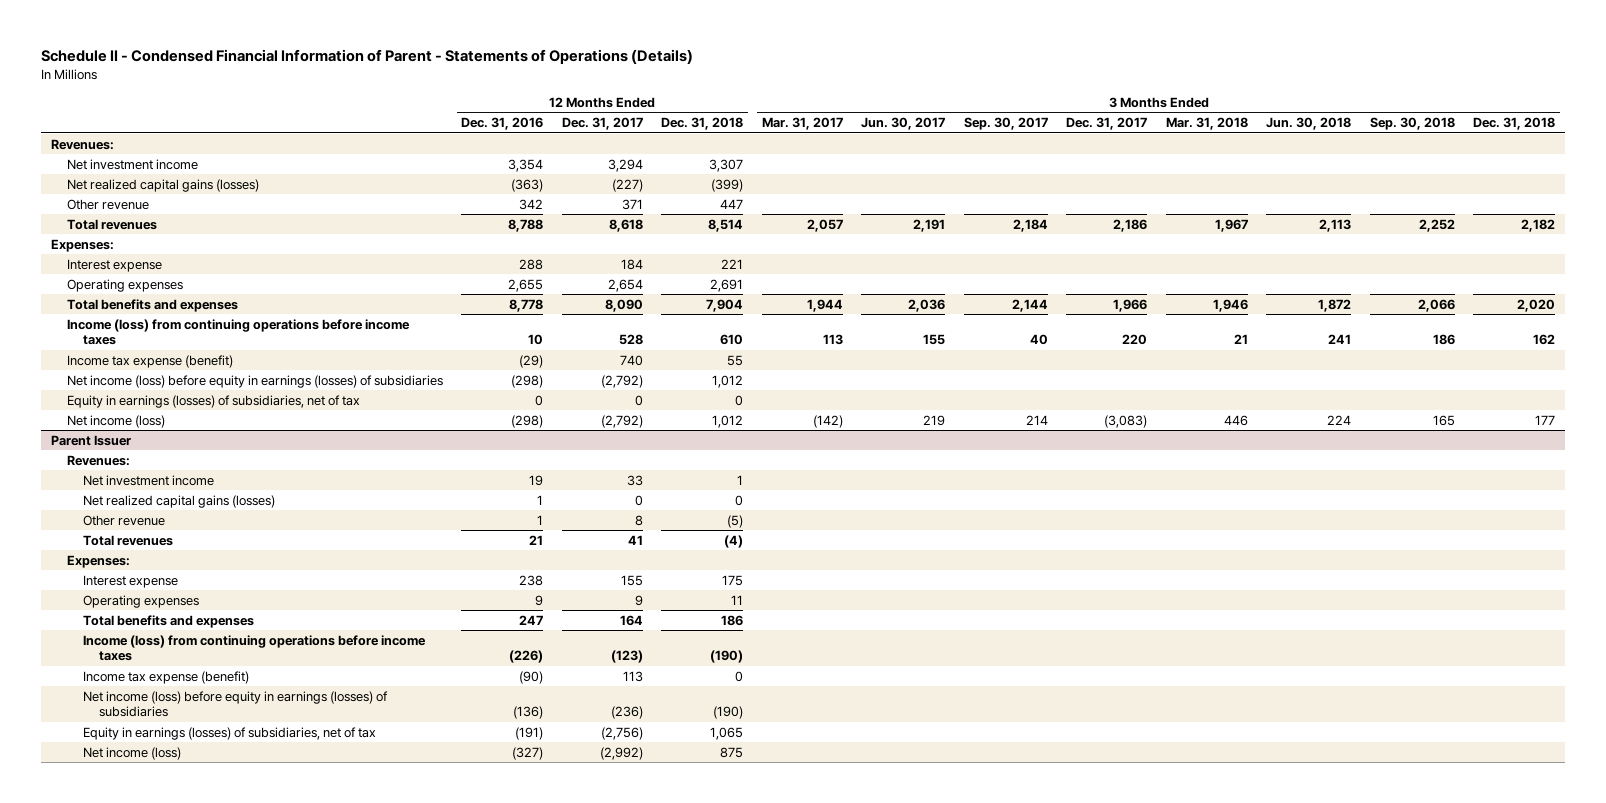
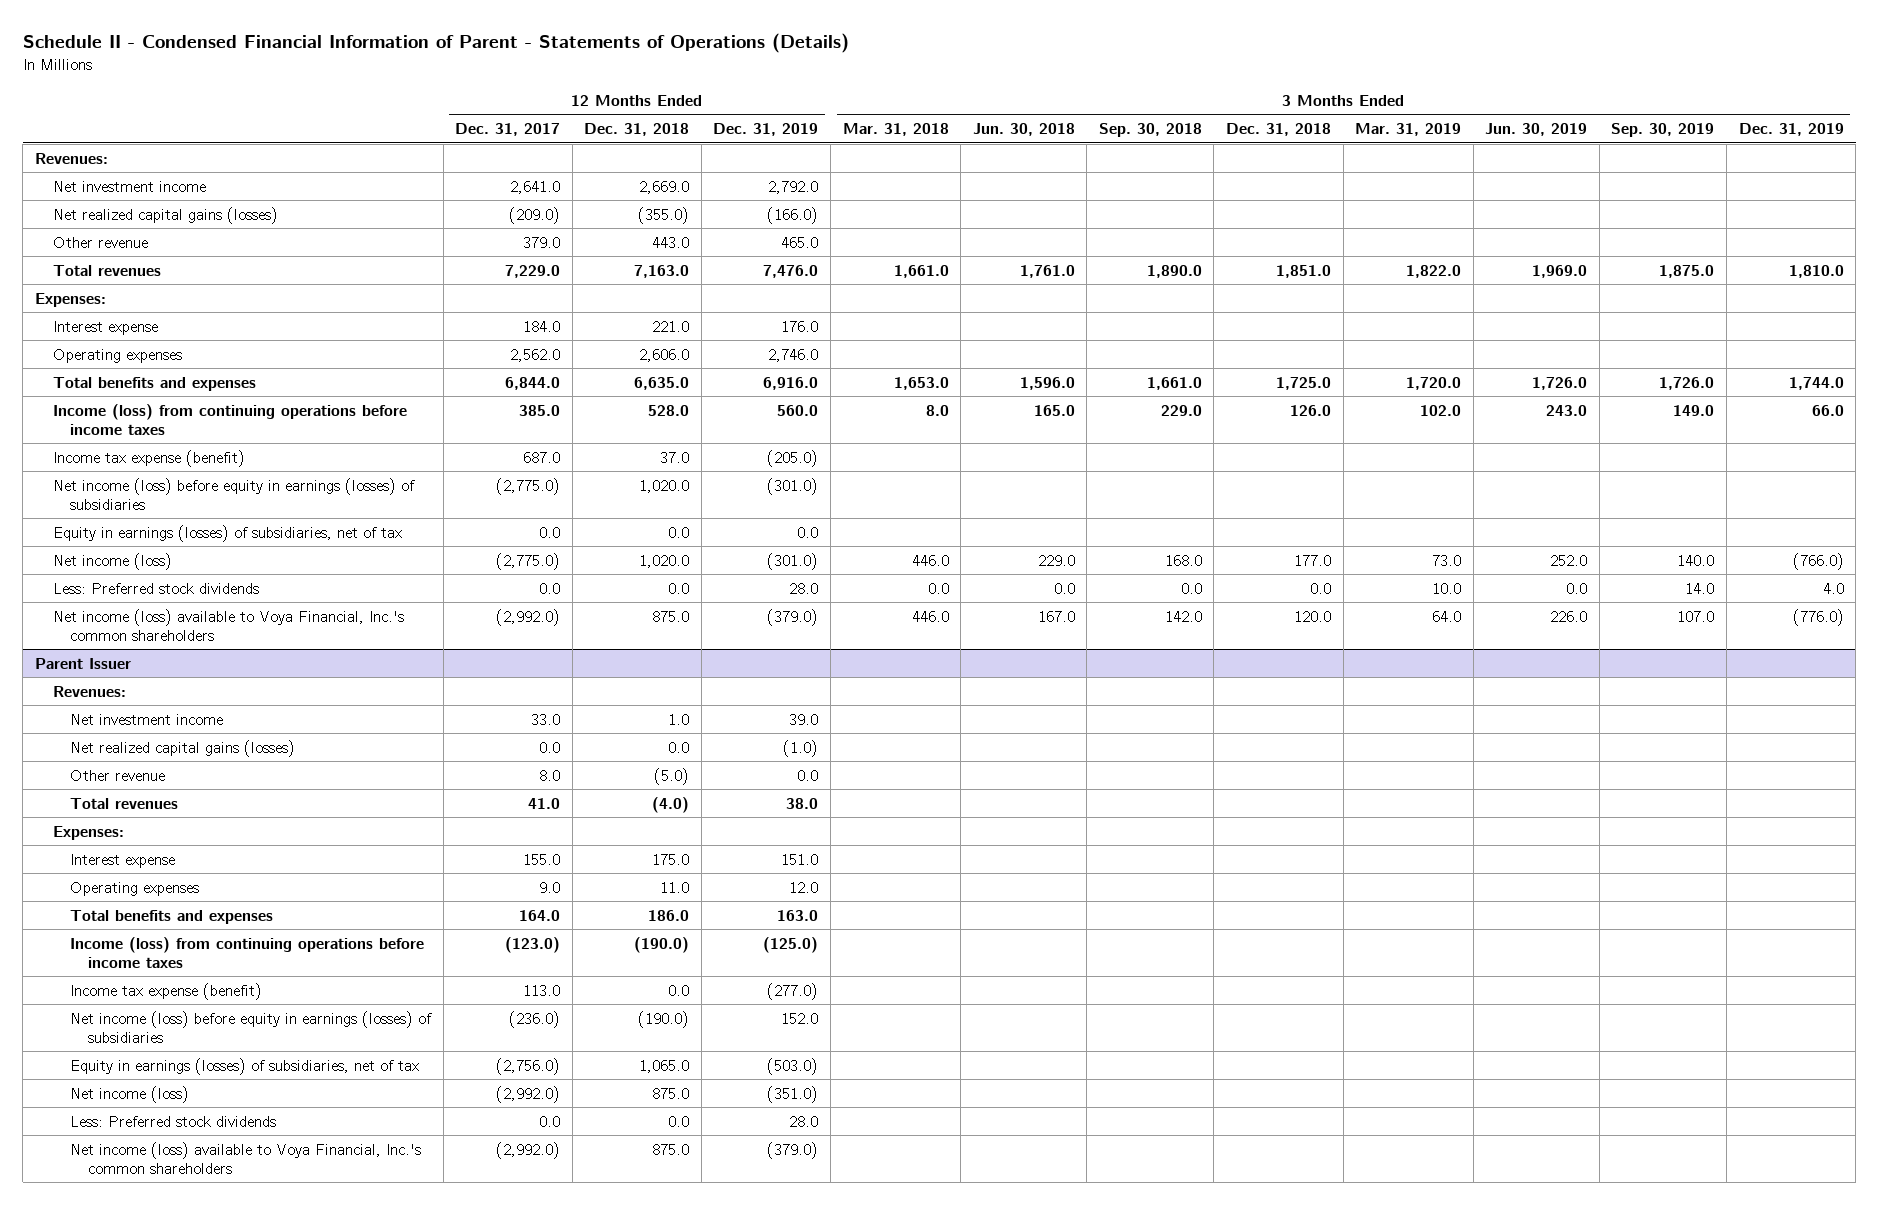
[461,117,544,131] Dec. 31, 2016 -> none
[761,117,843,131] Mar. 31, 2017 -> none
[861,117,946,131] Jun. 30, 2017 -> none
[963,117,1048,131] Sep. 30, 2017 -> none
[1066,117,1148,131] Dec. 31, 2017 -> none
none -> [713,123,819,137] Dec. 31, 2019
none -> [1355,123,1462,137] Mar. 31, 2019
none -> [1485,123,1588,137] Jun. 30, 2019
none -> [1611,123,1715,138] Sep. 30, 2019
none -> [1738,123,1844,137] Dec. 31, 2019
[607,158,643,172] 3,294 -> [510,180,561,194] 2,641.0
[709,158,744,172] 3,307 -> [639,180,690,194] 2,669.0
[611,178,643,192] (227) -> [509,206,561,224] (209.0)
[711,178,744,192] (399) -> [638,206,690,224] (355.0)
[621,198,643,210] 371 -> [523,236,561,248] 379.0
[720,198,744,209] 447 -> [652,236,690,248] 443.0
[608,218,643,232] 8,618 -> [505,264,561,278] 7,229.0
[708,218,744,232] 8,514 -> [634,264,690,278] 7,163.0
[1214,218,1248,232] 1,967 -> [893,264,949,278] 1,661.0
[1319,218,1352,232] 2,113 -> [1019,264,1075,278] 1,761.0
[1418,218,1455,232] 2,252 -> [1146,264,1202,278] 1,890.0
[1521,218,1556,232] 2,182 -> [1276,264,1332,278] 1,851.0
[620,258,643,270] 184 -> [523,320,561,332] 184.0
[721,258,744,269] 221 -> [652,320,690,332] 221.0
[607,278,643,292] 2,654 -> [510,348,561,362] 2,562.0
[710,278,744,292] 2,691 -> [639,348,690,362] 2,606.0
[604,298,643,312] 8,090 -> [505,376,561,390] 6,844.0
[706,298,744,312] 7,904 -> [634,376,690,390] 6,635.0
[1212,298,1248,312] 1,946 -> [893,376,949,390] 1,653.0
[1318,298,1352,312] 1,872 -> [1019,376,1075,390] 1,596.0
[1417,298,1455,312] 2,066 -> [1146,376,1202,390] 1,661.0
[1517,298,1556,312] 2,020 -> [1276,376,1332,390] 1,725.0
[618,334,643,346] 528 -> [519,404,561,416] 385.0
[720,334,744,346] 610 -> [648,404,690,416] 528.0
[1233,334,1248,345] 21 -> [925,404,949,416] 8.0
[1328,334,1352,345] 241 -> [1033,404,1075,416] 165.0
[1432,334,1455,346] 186 -> [1160,404,1202,416] 229.0
[1533,334,1556,346] 162 -> [1290,404,1332,416] 126.0
[619,354,643,366] 740 -> [523,451,561,463] 687.0
[727,354,744,366] 55 -> [660,451,690,463] 37.0
[600,374,643,388] (2,792) -> [496,477,561,495] (2,775.0)
[712,374,744,388] 1,012 -> [639,479,690,493] 1,020.0
[634,394,643,406] 0 -> [539,526,561,538] 0.0
[735,394,744,406] 0 -> [668,526,690,538] 0.0
[600,414,643,428] (2,792) -> [496,552,561,570] (2,775.0)
[712,414,744,428] 1,012 -> [639,554,690,568] 1,020.0
[1223,414,1248,426] 446 -> [911,554,949,566] 446.0
[1327,414,1352,425] 224 -> [1037,554,1075,566] 229.0
[1432,414,1455,426] 165 -> [1164,554,1202,566] 168.0
[1535,414,1556,425] 177 -> [1294,554,1332,566] 177.0
none -> [52,582,259,594] Less: Preferred stock dividends
none -> [52,608,404,641] Net income (loss) available to Voya Financial, Inc.'s common shareholders
[626,474,643,486] 33 -> [531,713,561,725] 33.0
[737,474,744,485] 1 -> [668,713,690,725] 1.0
[634,494,643,506] 0 -> [539,741,561,753] 0.0
[735,494,744,506] 0 -> [668,741,690,753] 0.0
[634,514,643,526] 8 -> [539,769,561,781] 8.0
[727,514,744,528] (5) -> [654,767,690,785] (5.0)
[627,534,643,545] 41 -> [528,797,561,809] 41.0
[724,534,744,548] (4) -> [652,796,690,813] (4.0)
[620,574,643,586] 155 -> [523,853,561,865] 155.0
[722,574,744,586] 175 -> [652,853,690,865] 175.0
[634,594,643,606] 9 -> [539,881,561,893] 9.0
[731,594,744,605] 11 -> [660,881,690,893] 11.0
[619,614,643,626] 164 -> [519,909,561,921] 164.0
[721,614,744,626] 186 -> [648,909,690,921] 186.0
[610,650,643,664] (123) -> [505,936,561,953] (123.0)
[710,650,744,664] (190) -> [634,936,690,953] (190.0)
[622,670,643,682] 113 -> [523,984,561,996] 113.0
[735,670,744,682] 0 -> [668,984,690,996] 0.0
[610,706,643,720] (236) -> [509,1010,561,1028] (236.0)
[713,706,744,720] (190) -> [638,1010,690,1028] (190.0)
[600,726,643,740] (2,756) -> [496,1057,561,1075] (2,756.0)
[710,726,744,740] 1,065 -> [639,1059,690,1073] 1,065.0
[599,746,643,760] (2,992) -> [496,1085,561,1103] (2,992.0)
[720,746,744,758] 875 -> [652,1087,690,1099] 875.0
none -> [70,1115,277,1127] Less: Preferred stock dividends
none -> [70,1141,422,1174] Net income (loss) available to Voya Financial, Inc.'s common shareholders

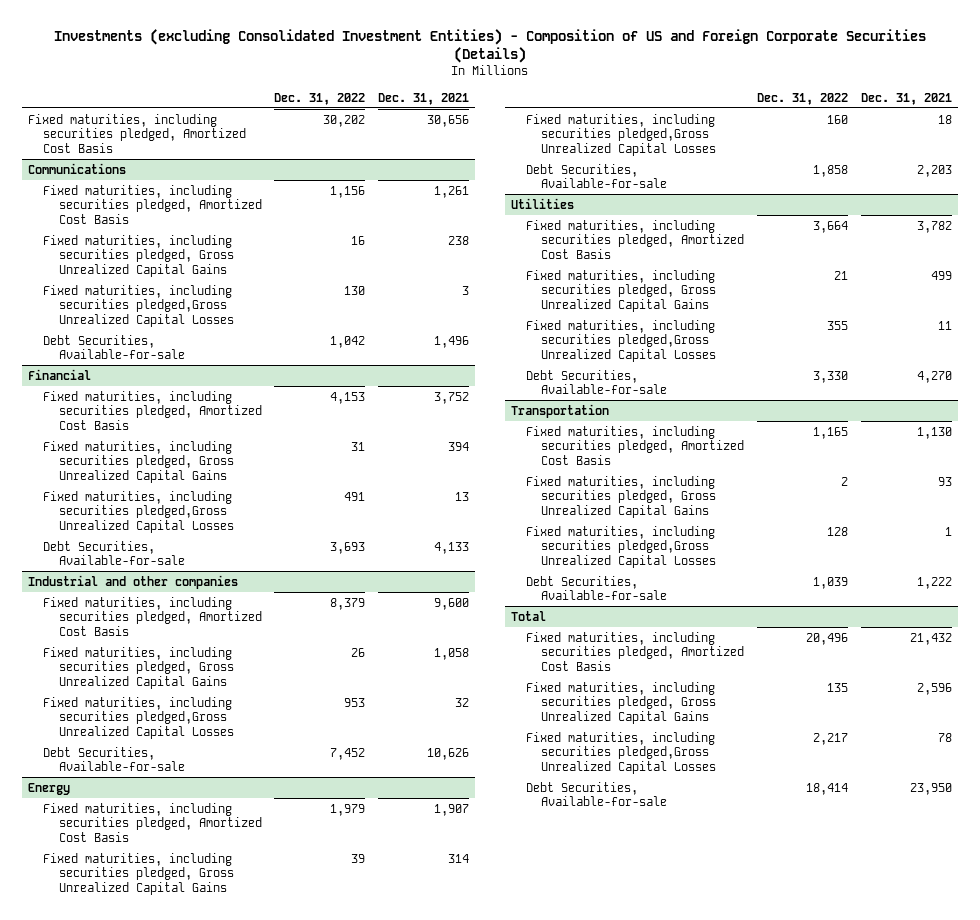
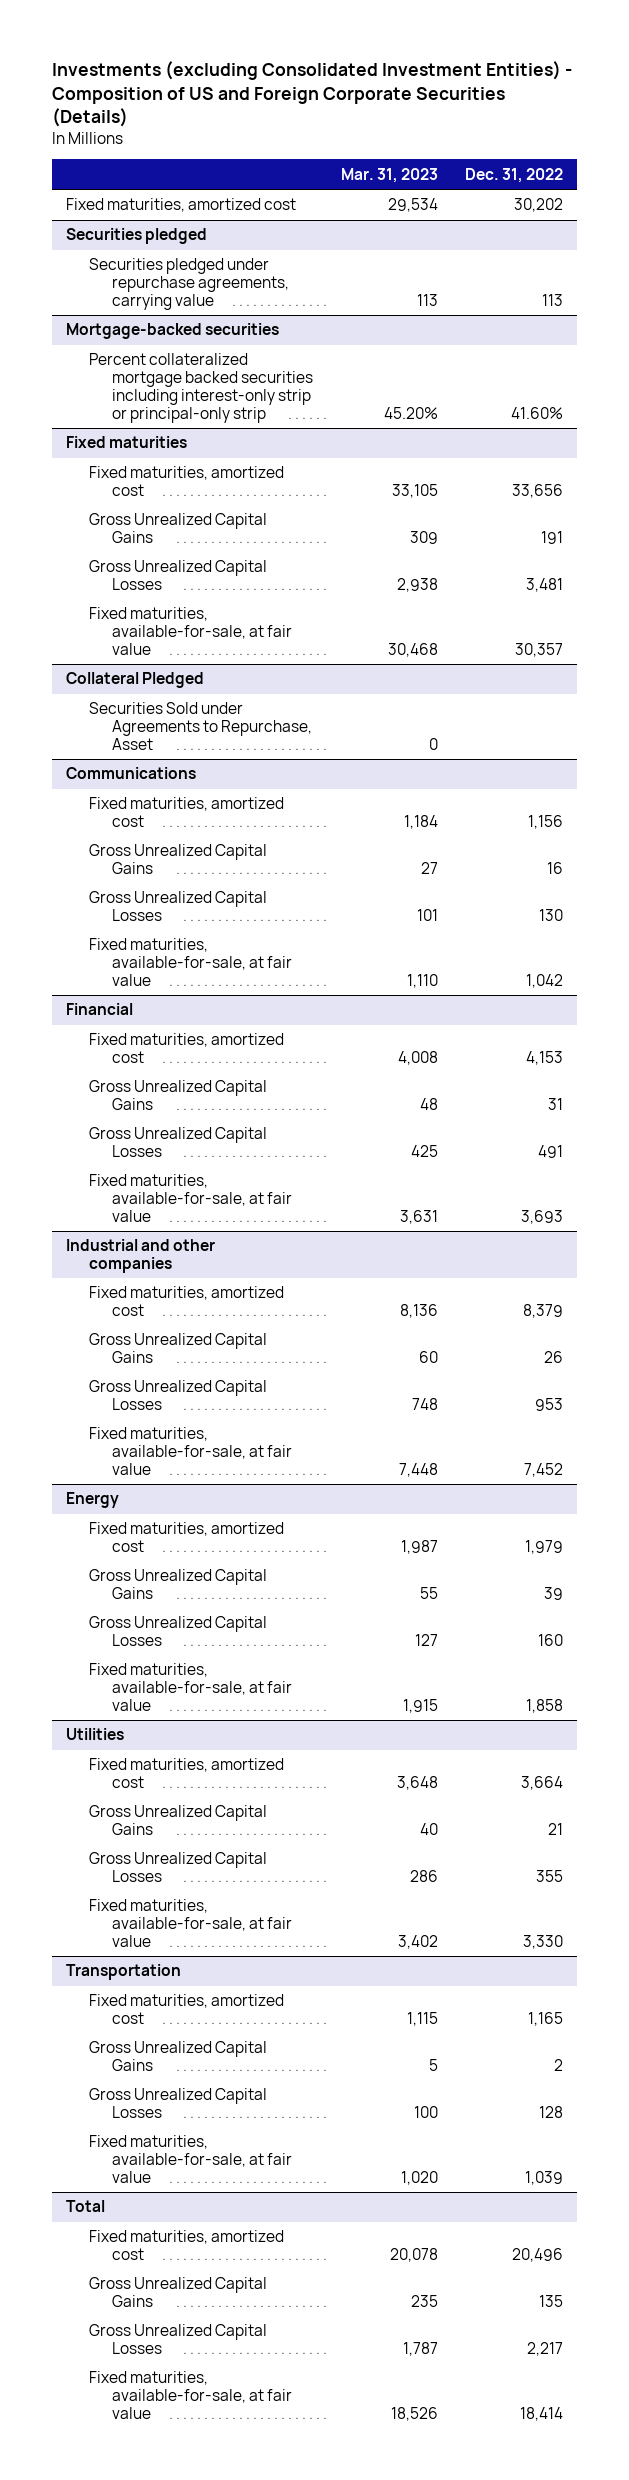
[377,92,469,105] Dec. 31, 2021 -> none
none -> [340,167,438,183] Mar. 31, 2023
[28,113,247,153] Fixed maturities, including securities pledged, Amortized Cost Basis -> [65,198,296,213] Fixed maturities, amortized cost
none -> [65,228,207,245] Securities pledged
none -> [89,258,290,310] Securities pledged under repurchase agreements, carrying value
none -> [65,323,279,340] Mortgage-backed securities
none -> [89,353,314,423] Percent collateralized mortgage backed securities including interest-only strip or principal-only strip
none -> [65,436,187,449] Fixed maturities
none -> [89,466,285,497] Fixed maturities, amortized cost
none -> [89,513,268,544] Gross Unrealized Capital Gains
none -> [89,560,268,591] Gross Unrealized Capital Losses
none -> [89,607,293,655] Fixed maturities, available-for-sale, at fair value
none -> [65,672,204,689] Collateral Pledged
none -> [89,702,313,750] Securities Sold under Agreements to Repurchase, Asset
[43,184,262,224] Fixed maturities, including securities pledged, Amortized Cost Basis -> [89,797,285,828] Fixed maturities, amortized cost
[43,234,234,277] Fixed maturities, including securities pledged, Gross Unrealized Capital Gains -> [89,844,268,875] Gross Unrealized Capital Gains
[43,284,234,327] Fixed maturities, including securities pledged,Gross Unrealized Capital Losses -> [89,891,268,922] Gross Unrealized Capital Losses
[43,334,185,360] Debt Securities, Available-for-sale -> [89,938,293,986] Fixed maturities, available-for-sale, at fair value
[43,390,262,430] Fixed maturities, including securities pledged, Amortized Cost Basis -> [89,1033,285,1064] Fixed maturities, amortized cost
[43,440,234,483] Fixed maturities, including securities pledged, Gross Unrealized Capital Gains -> [89,1080,268,1111] Gross Unrealized Capital Gains
[43,490,234,533] Fixed maturities, including securities pledged,Gross Unrealized Capital Losses -> [89,1127,268,1158] Gross Unrealized Capital Losses
[43,540,185,566] Debt Securities, Available-for-sale -> [89,1174,293,1222] Fixed maturities, available-for-sale, at fair value
[43,596,262,636] Fixed maturities, including securities pledged, Amortized Cost Basis -> [89,1286,285,1317] Fixed maturities, amortized cost
[43,646,234,689] Fixed maturities, including securities pledged, Gross Unrealized Capital Gains -> [89,1333,268,1364] Gross Unrealized Capital Gains
[43,696,234,739] Fixed maturities, including securities pledged,Gross Unrealized Capital Losses -> [89,1380,268,1411] Gross Unrealized Capital Losses
[43,746,185,772] Debt Securities, Available-for-sale -> [89,1427,293,1475] Fixed maturities, available-for-sale, at fair value
[43,802,262,842] Fixed maturities, including securities pledged, Amortized Cost Basis -> [89,1522,285,1553] Fixed maturities, amortized cost
[43,852,234,895] Fixed maturities, including securities pledged, Gross Unrealized Capital Gains -> [89,1569,268,1600] Gross Unrealized Capital Gains
[526,113,717,156] Fixed maturities, including securities pledged,Gross Unrealized Capital Losses -> [89,1616,268,1647] Gross Unrealized Capital Losses
[526,163,668,189] Debt Securities, Available-for-sale -> [89,1663,293,1711] Fixed maturities, available-for-sale, at fair value
[526,219,745,259] Fixed maturities, including securities pledged, Amortized Cost Basis -> [89,1758,285,1789] Fixed maturities, amortized cost
[526,269,717,312] Fixed maturities, including securities pledged, Gross Unrealized Capital Gains -> [89,1805,268,1836] Gross Unrealized Capital Gains
[526,319,717,362] Fixed maturities, including securities pledged,Gross Unrealized Capital Losses -> [89,1852,268,1883] Gross Unrealized Capital Losses
[526,369,668,395] Debt Securities, Available-for-sale -> [89,1899,293,1947] Fixed maturities, available-for-sale, at fair value
[526,425,745,465] Fixed maturities, including securities pledged, Amortized Cost Basis -> [89,1994,285,2025] Fixed maturities, amortized cost
[526,475,717,518] Fixed maturities, including securities pledged, Gross Unrealized Capital Gains -> [89,2041,268,2072] Gross Unrealized Capital Gains
[526,525,717,568] Fixed maturities, including securities pledged,Gross Unrealized Capital Losses -> [89,2088,268,2119] Gross Unrealized Capital Losses
[526,575,668,601] Debt Securities, Available-for-sale -> [89,2135,293,2183] Fixed maturities, available-for-sale, at fair value
[526,631,745,671] Fixed maturities, including securities pledged, Amortized Cost Basis -> [89,2230,285,2261] Fixed maturities, amortized cost
[526,681,717,724] Fixed maturities, including securities pledged, Gross Unrealized Capital Gains -> [89,2277,268,2308] Gross Unrealized Capital Gains
[526,731,717,774] Fixed maturities, including securities pledged,Gross Unrealized Capital Losses -> [89,2324,268,2355] Gross Unrealized Capital Losses
[526,781,668,807] Debt Securities, Available-for-sale -> [89,2371,293,2419] Fixed maturities, available-for-sale, at fair value

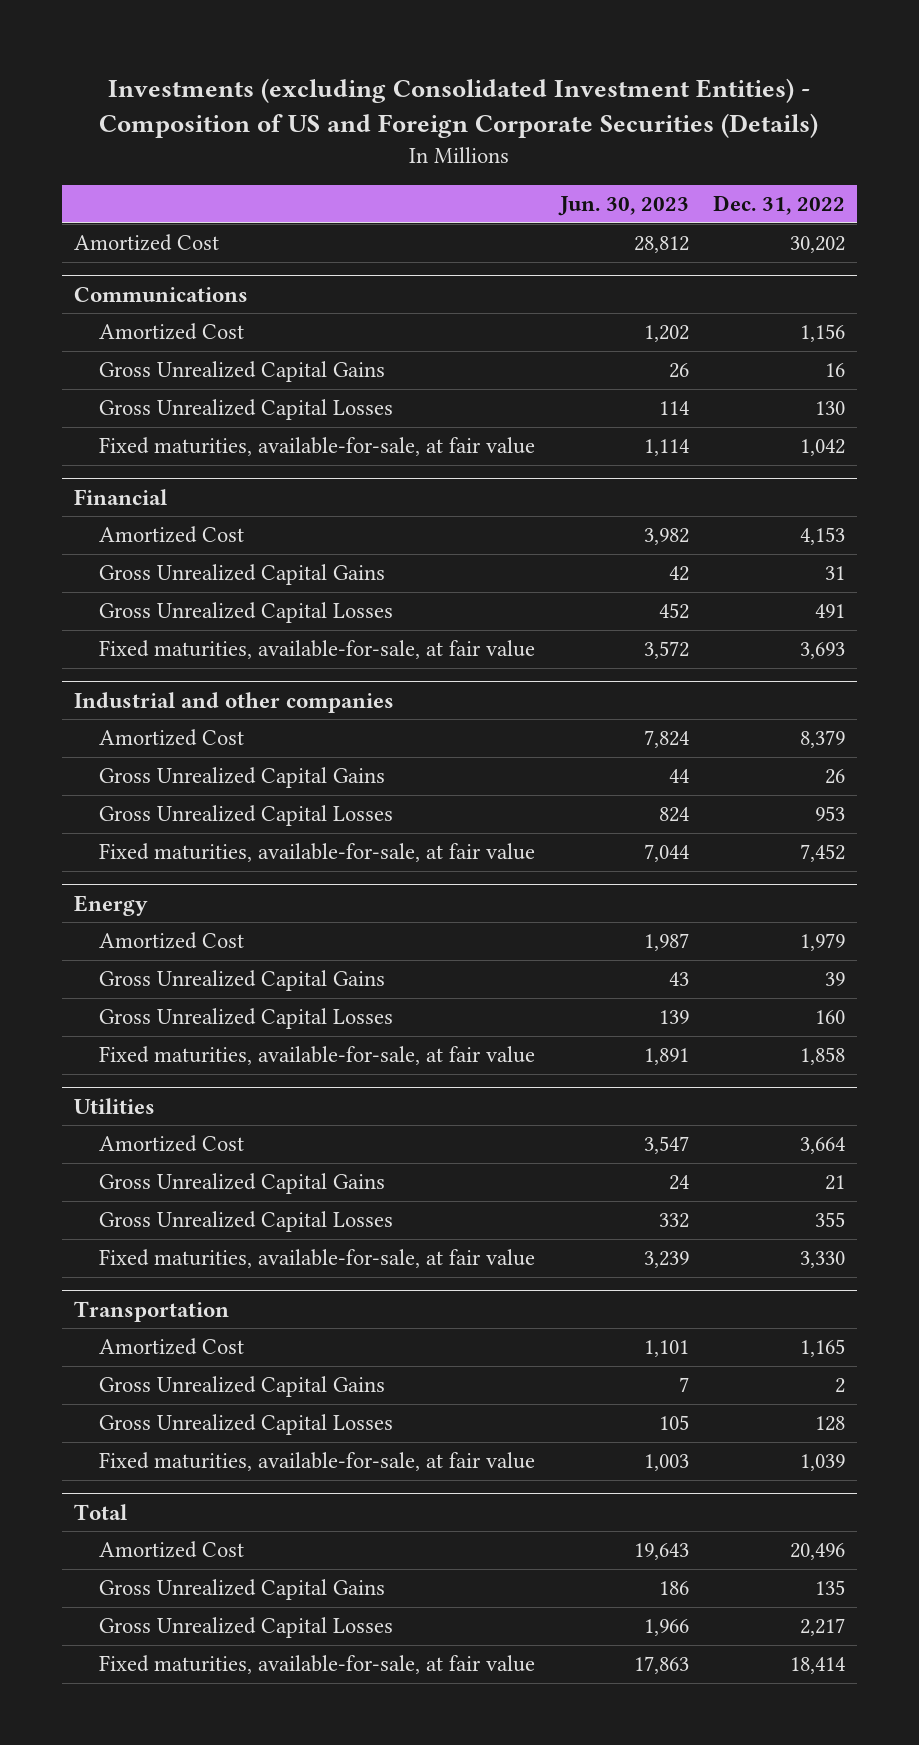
[340,167,438,183] Mar. 31, 2023 -> none
none -> [557,196,689,217] Jun. 30, 2023
[65,228,207,245] Securities pledged -> none
[89,258,290,310] Securities pledged under repurchase agreements, carrying value -> none
[65,323,279,340] Mortgage-backed securities -> none
[89,353,314,423] Percent collateralized mortgage backed securities including interest-only strip or principal-only strip -> none
[65,436,187,449] Fixed maturities -> none
[89,466,285,497] Fixed maturities, amortized cost -> none
[89,513,268,544] Gross Unrealized Capital Gains -> none
[89,560,268,591] Gross Unrealized Capital Losses -> none
[89,607,293,655] Fixed maturities, available-for-sale, at fair value -> none
[65,672,204,689] Collateral Pledged -> none
[89,702,313,750] Securities Sold under Agreements to Repurchase, Asset -> none
[65,198,296,213] Fixed maturities, amortized cost -> [73,234,219,252] Amortized Cost
[89,797,285,828] Fixed maturities, amortized cost -> [99,323,245,341] Amortized Cost
[89,1033,285,1064] Fixed maturities, amortized cost -> [99,526,245,544] Amortized Cost
[89,1286,285,1317] Fixed maturities, amortized cost -> [99,729,245,747] Amortized Cost
[89,1522,285,1553] Fixed maturities, amortized cost -> [99,932,245,950] Amortized Cost
[89,1758,285,1789] Fixed maturities, amortized cost -> [99,1135,245,1153] Amortized Cost
[89,1994,285,2025] Fixed maturities, amortized cost -> [99,1338,245,1356] Amortized Cost
[89,2230,285,2261] Fixed maturities, amortized cost -> [99,1541,245,1559] Amortized Cost

